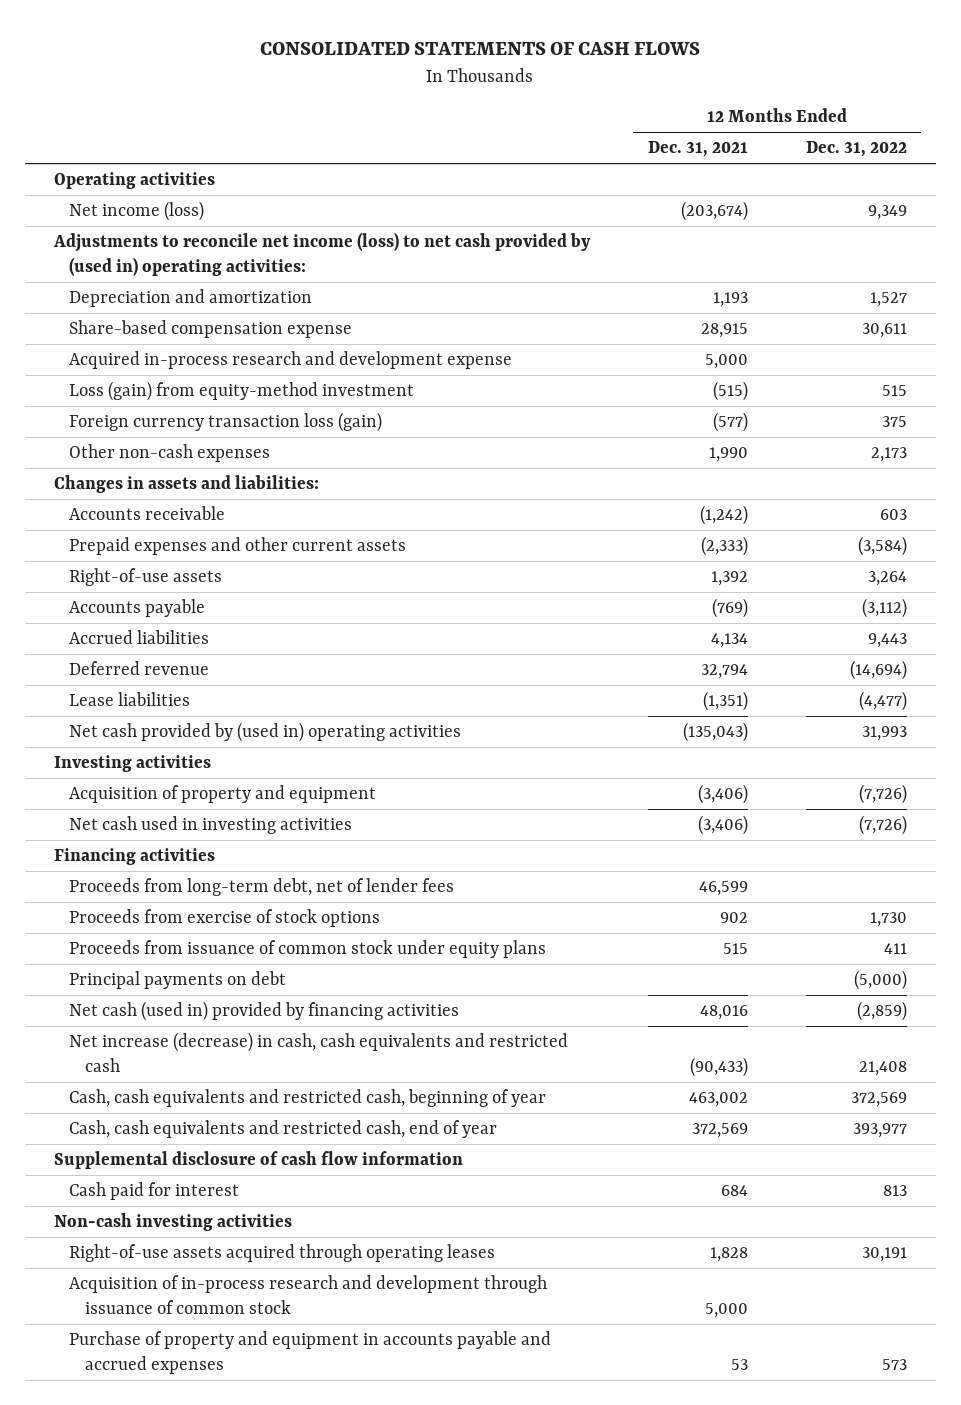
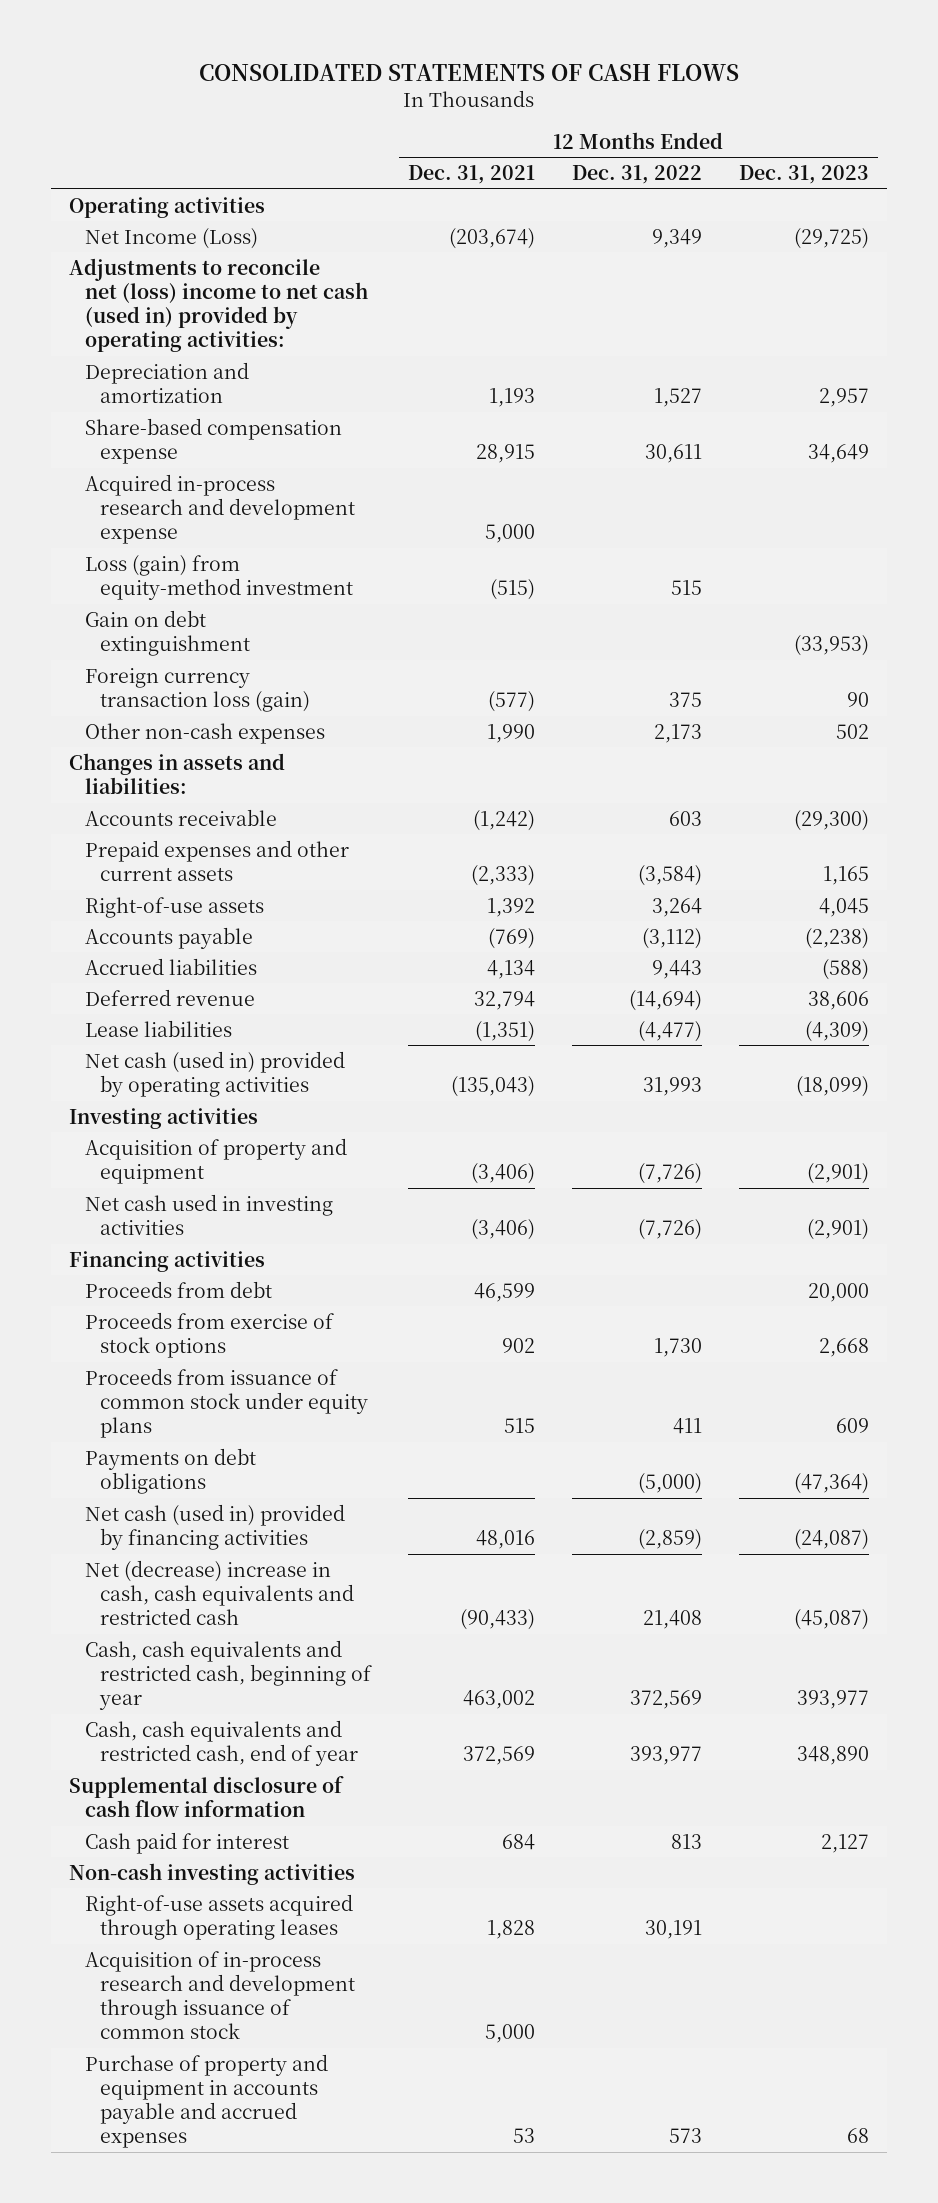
none -> [738,165,869,185] Dec. 31, 2023
[69,201,205,222] Net income (loss) -> [84,227,258,249] Net Income (Loss)
[52,232,591,277] Adjustments to reconcile net income (loss) to net cash provided by (used in) operating activities: -> [69,257,368,352] Adjustments to reconcile net (loss) income to net cash (used in) provided by operating activities:
none -> [84,609,250,656] Gain on debt extinguishment
[69,722,462,743] Net cash provided by (used in) operating activities -> [84,1050,345,1097] Net cash (used in) provided by operating activities
[69,878,455,897] Proceeds from long-term debt, net of lender fees -> [84,1280,272,1298] Proceeds from debt
[69,971,287,990] Principal payments on debt -> [84,1447,256,1494] Payments on debt obligations
[69,1032,569,1073] Net increase (decrease) in cash, cash equivalents and restricted cash -> [84,1559,354,1625] Net (decrease) increase in cash, cash equivalents and restricted cash

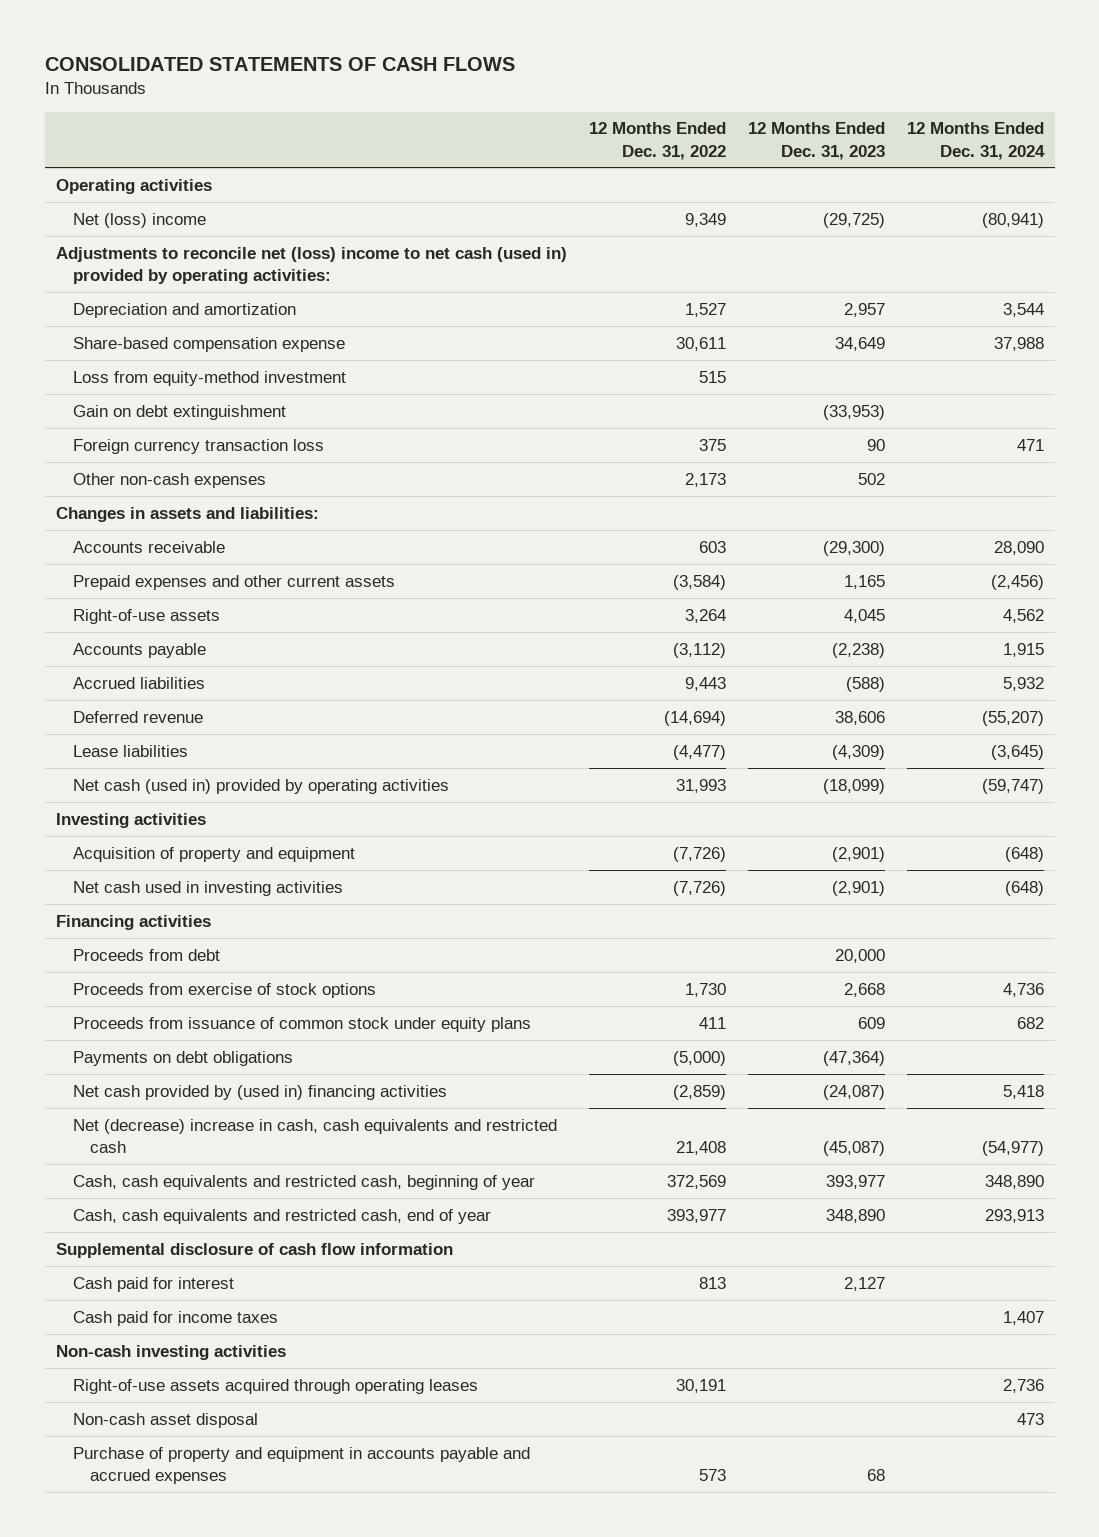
[407,165,535,185] Dec. 31, 2021 -> none
none -> [906,122,1045,160] 12 Months Ended Dec. 31, 2024
[84,227,258,249] Net Income (Loss) -> [72,212,206,228] Net (loss) income
[84,473,355,544] Acquired in-process research and development expense -> none
[84,554,353,600] Loss (gain) from equity-method investment -> [72,370,346,386] Loss from equity-method investment
[84,667,310,712] Foreign currency transaction loss (gain) -> [72,438,324,454] Foreign currency transaction loss
[84,1503,345,1550] Net cash (used in) provided by financing activities -> [72,1084,447,1100] Net cash provided by (used in) financing activities
none -> [72,1310,278,1326] Cash paid for income taxes
[84,1950,355,2039] Acquisition of in-process research and development through issuance of common stock -> none
none -> [72,1412,258,1428] Non-cash asset disposal

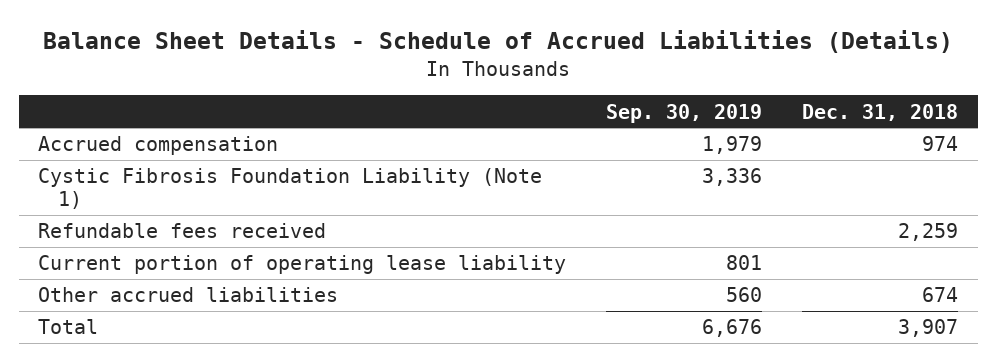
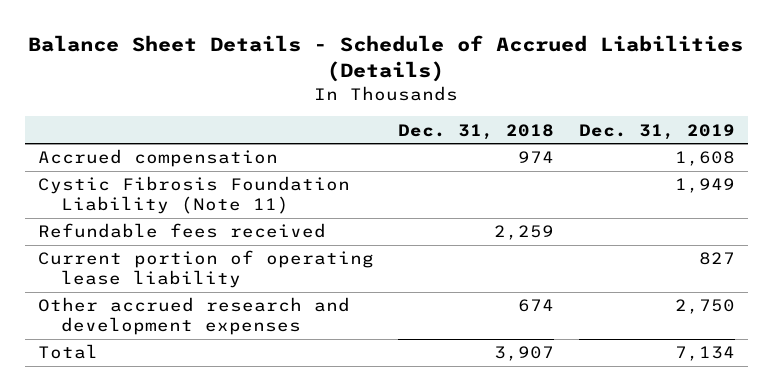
[606,103,763,123] Sep. 30, 2019 -> none
none -> [579,123,736,140] Dec. 31, 2019
[38,168,543,210] Cystic Fibrosis Foundation Liability (Note 1) -> [37,176,350,215] Cystic Fibrosis Foundation Liability (Note 11)
[38,287,339,303] Other accrued liabilities -> [37,297,350,336] Other accrued research and development expenses

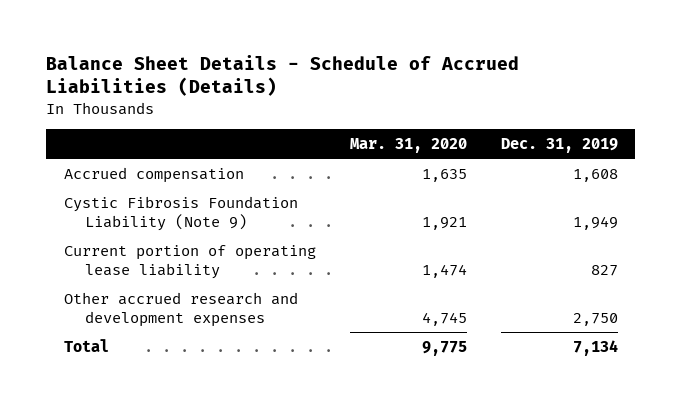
[398,123,555,140] Dec. 31, 2018 -> none
none -> [349,137,467,153] Mar. 31, 2020
[37,223,326,239] Refundable fees received -> none
[37,176,350,215] Cystic Fibrosis Foundation Liability (Note 11) -> [63,195,298,231] Cystic Fibrosis Foundation Liability (Note 9)

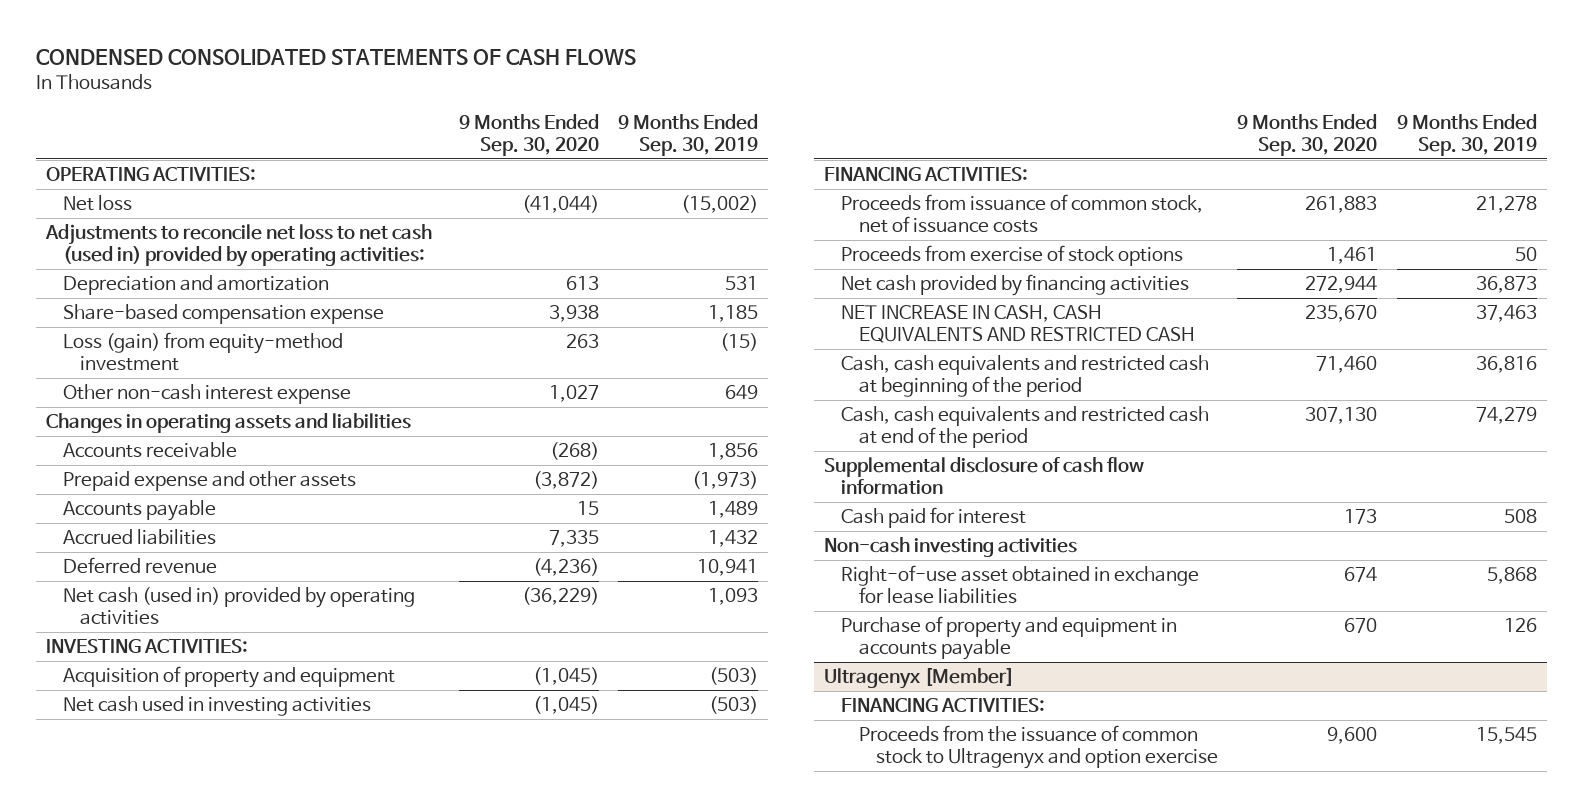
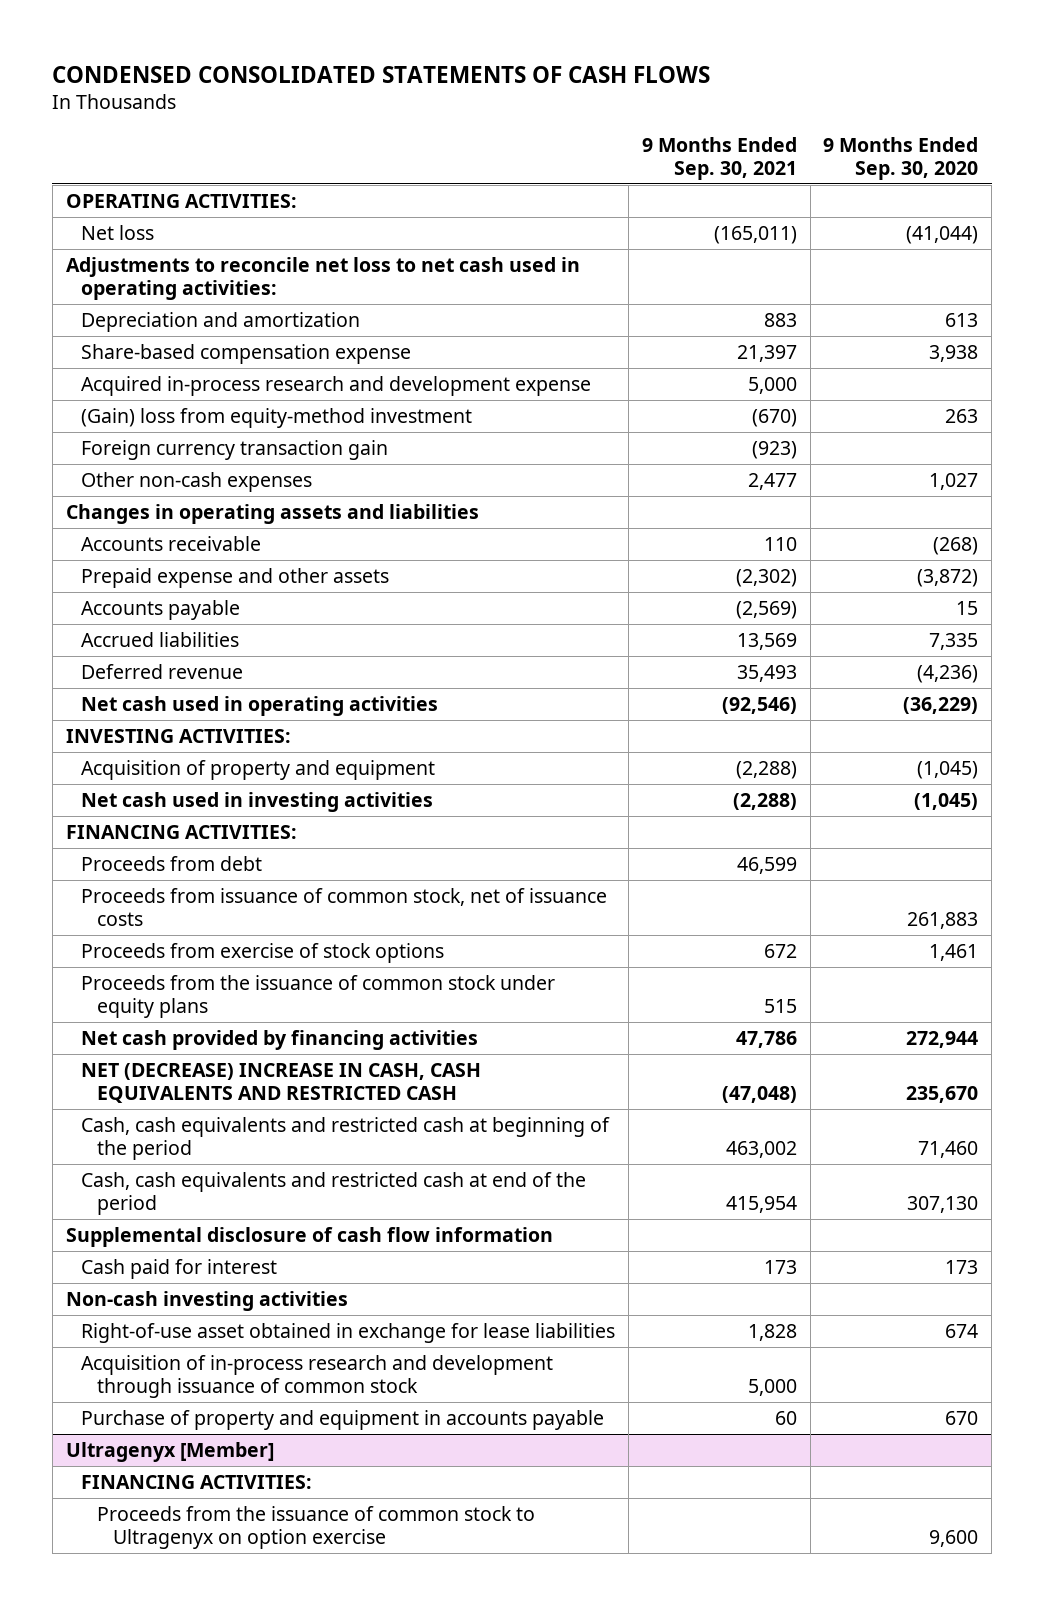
[618,113,759,156] 9 Months Ended Sep. 30, 2019 -> none
none -> [641,136,797,180] 9 Months Ended Sep. 30, 2021
[44,224,432,268] Adjustments to reconcile net loss to net cash (used in) provided by operating activities: -> [65,257,580,300] Adjustments to reconcile net loss to net cash used in operating activities:
none -> [81,376,592,397] Acquired in-process research and development expense
[62,332,343,372] Loss (gain) from equity-method investment -> [81,408,473,429] (Gain) loss from equity-method investment
none -> [81,440,389,461] Foreign currency transaction gain
[62,384,351,405] Other non-cash interest expense -> [81,472,313,493] Other non-cash expenses
[62,587,415,626] Net cash (used in) provided by operating activities -> [81,696,439,717] Net cash used in operating activities
none -> [81,856,263,872] Proceeds from debt
none -> [81,975,556,1018] Proceeds from the issuance of common stock under equity plans
[841,305,1195,344] NET INCREASE IN CASH, CASH EQUIVALENTS AND RESTRICTED CASH -> [81,1063,482,1103] NET (DECREASE) INCREASE IN CASH, CASH EQUIVALENTS AND RESTRICTED CASH
none -> [81,1355,554,1398] Acquisition of in-process research and development through issuance of common stock
[858,725,1218,770] Proceeds from the issuance of common stock to Ultragenyx and option exercise -> [97,1506,536,1549] Proceeds from the issuance of common stock to Ultragenyx on option exercise

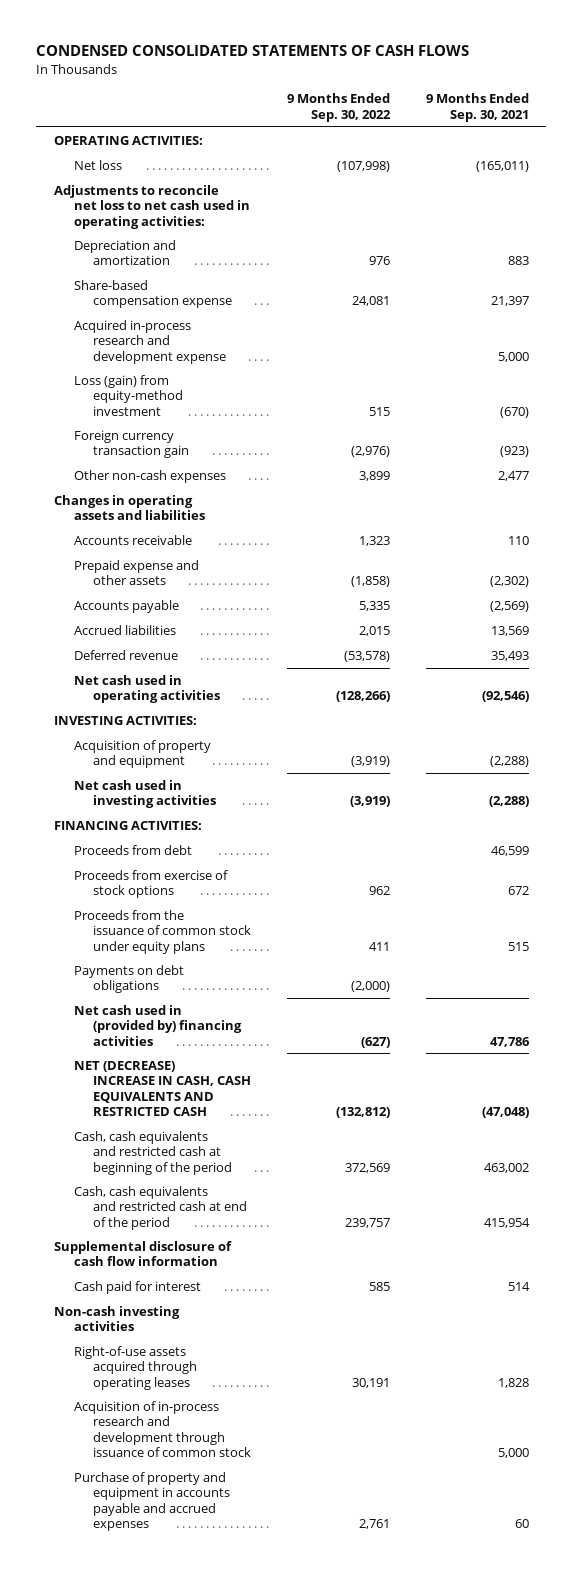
[823,136,979,180] 9 Months Ended Sep. 30, 2020 -> none
none -> [286,93,391,122] 9 Months Ended Sep. 30, 2022
[81,408,473,429] (Gain) loss from equity-method investment -> [73,374,184,416] Loss (gain) from equity-method investment
[81,888,608,926] Proceeds from issuance of common stock, net of issuance costs -> none
none -> [73,964,184,994] Payments on debt obligations
[81,1030,479,1051] Net cash provided by financing activities -> [73,1004,243,1046] Net cash used in (provided by) financing activities
[763,1260,797,1275] 173 -> [507,1281,530,1291] 514
[81,1323,616,1344] Right-of-use asset obtained in exchange for lease liabilities -> [73,1345,198,1390] Right-of-use assets acquired through operating leases
[65,1442,274,1463] Ultragenyx [Member] -> none
[81,1475,313,1490] FINANCING ACTIVITIES: -> none
[97,1506,536,1549] Proceeds from the issuance of common stock to Ultragenyx on option exercise -> none
[81,1410,605,1431] Purchase of property and equipment in accounts payable -> [73,1471,231,1531] Purchase of property and equipment in accounts payable and accrued expenses

